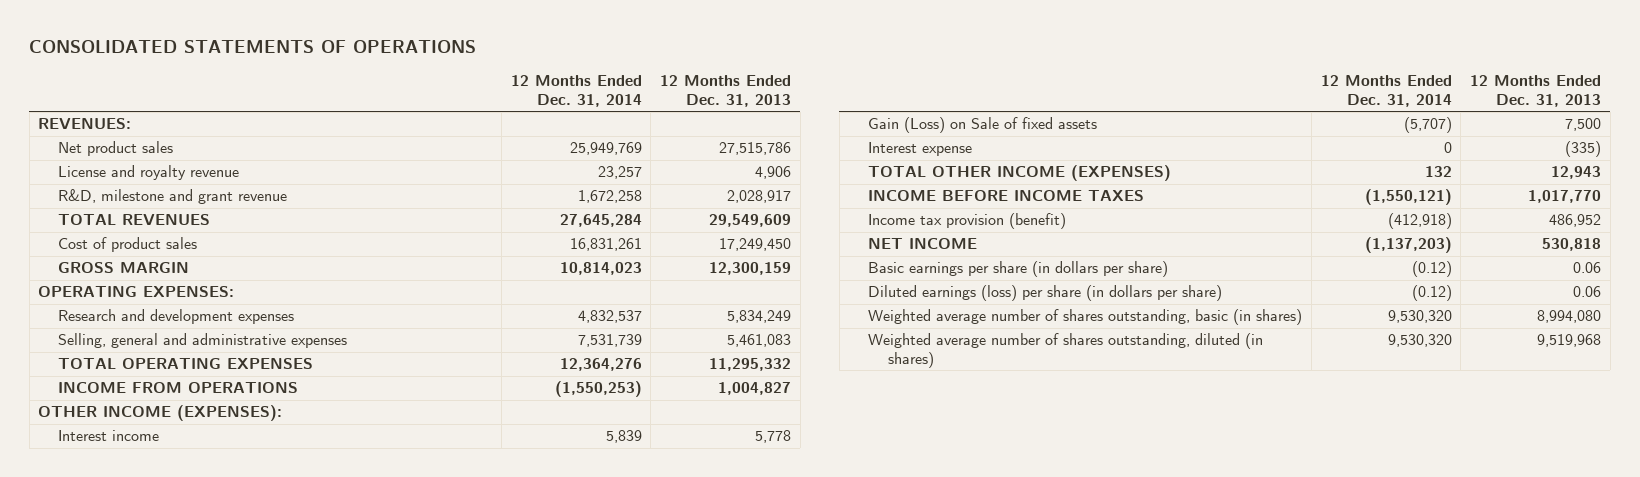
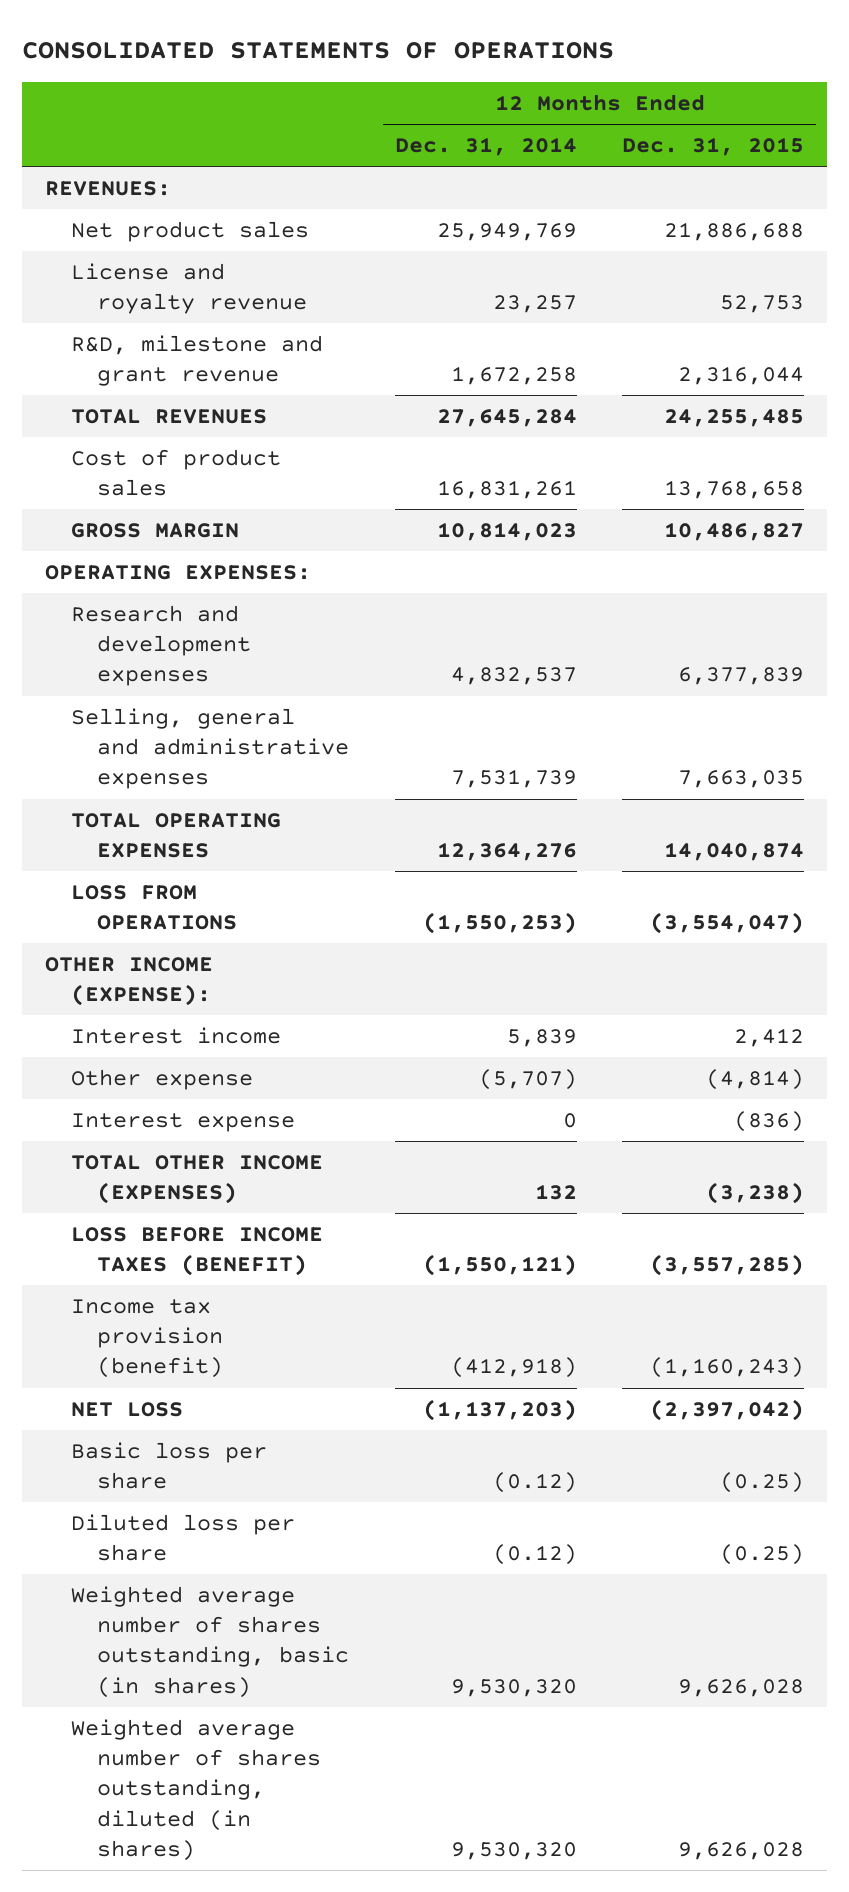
[660,75,792,107] 12 Months Ended Dec. 31, 2013 -> none
none -> [622,137,805,157] Dec. 31, 2015
[58,382,299,394] INCOME FROM OPERATIONS -> [70,885,237,931] LOSS FROM OPERATIONS
[38,405,283,422] OTHER INCOME (EXPENSES): -> [44,957,213,1007] OTHER INCOME (EXPENSE):
[868,117,1098,134] Gain (Loss) on Sale of fixed assets -> [70,1069,253,1091] Other expense
[868,189,1145,202] INCOME BEFORE INCOME TAXES -> [70,1227,323,1277] LOSS BEFORE INCOME TAXES (BENEFIT)
[868,238,978,250] NET INCOME -> [70,1402,183,1418] NET LOSS
[868,261,1169,278] Basic earnings per share (in dollars per share) -> [70,1442,267,1490] Basic loss per share
[868,285,1223,302] Diluted earnings (loss) per share (in dollars per share) -> [70,1514,295,1562] Diluted loss per share

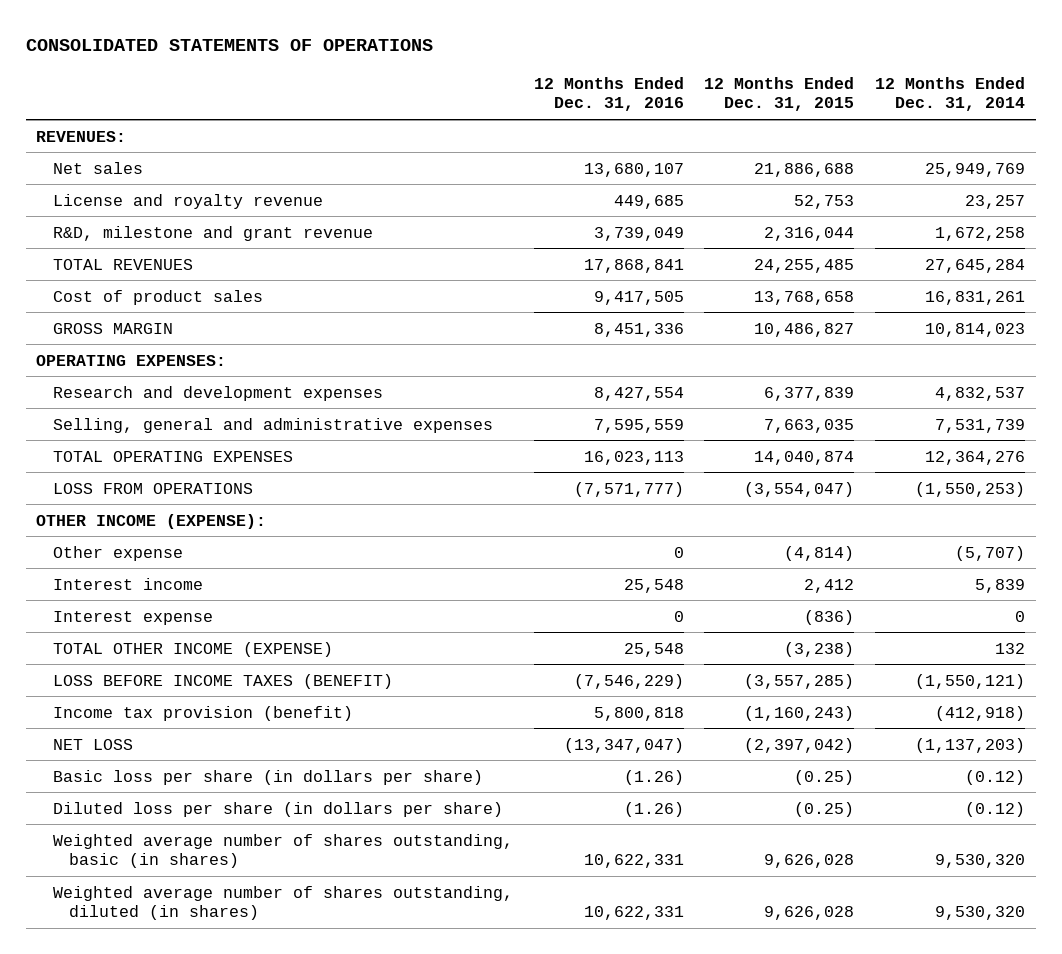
none -> [533,77,684,112] 12 Months Ended Dec. 31, 2016
[70,221,309,243] Net product sales -> [52,161,143,174] Net sales
[70,1027,281,1045] Interest income -> [52,577,203,590] Interest income
[70,1155,323,1205] TOTAL OTHER INCOME (EXPENSES) -> [52,641,333,657] TOTAL OTHER INCOME (EXPENSE)
[70,1442,267,1490] Basic loss per share -> [52,769,483,785] Basic loss per share (in dollars per share)
[70,1514,295,1562] Diluted loss per share -> [52,801,503,817] Diluted loss per share (in dollars per share)

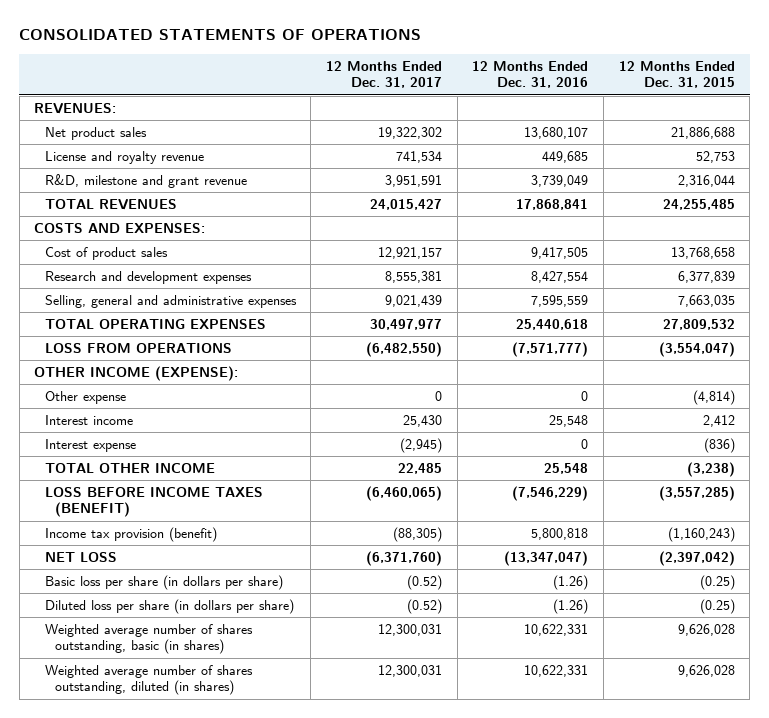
[875,77,1026,112] 12 Months Ended Dec. 31, 2014 -> none
none -> [325,60,442,89] 12 Months Ended Dec. 31, 2017
[52,161,143,174] Net sales -> [44,126,147,140] Net product sales
none -> [34,221,206,233] COSTS AND EXPENSES:
[52,322,173,334] GROSS MARGIN -> none
[36,354,227,366] OPERATING EXPENSES: -> none
[583,450,684,465] 16,023,113 -> [516,318,589,330] 25,440,618
[754,450,855,465] 14,040,874 -> [662,318,735,330] 27,809,532
[52,641,333,657] TOTAL OTHER INCOME (EXPENSE) -> [44,462,215,473] TOTAL OTHER INCOME

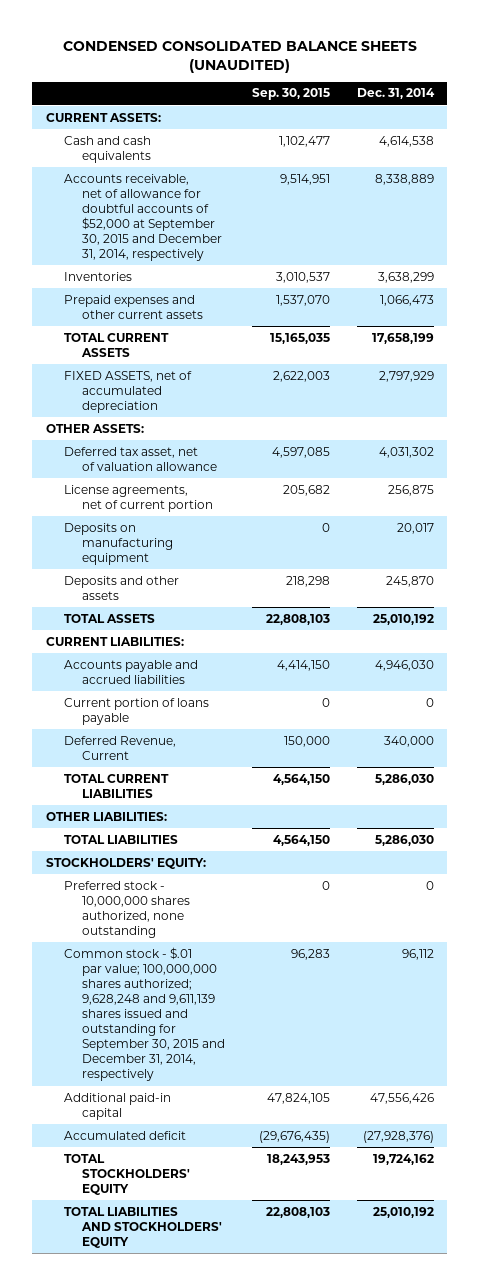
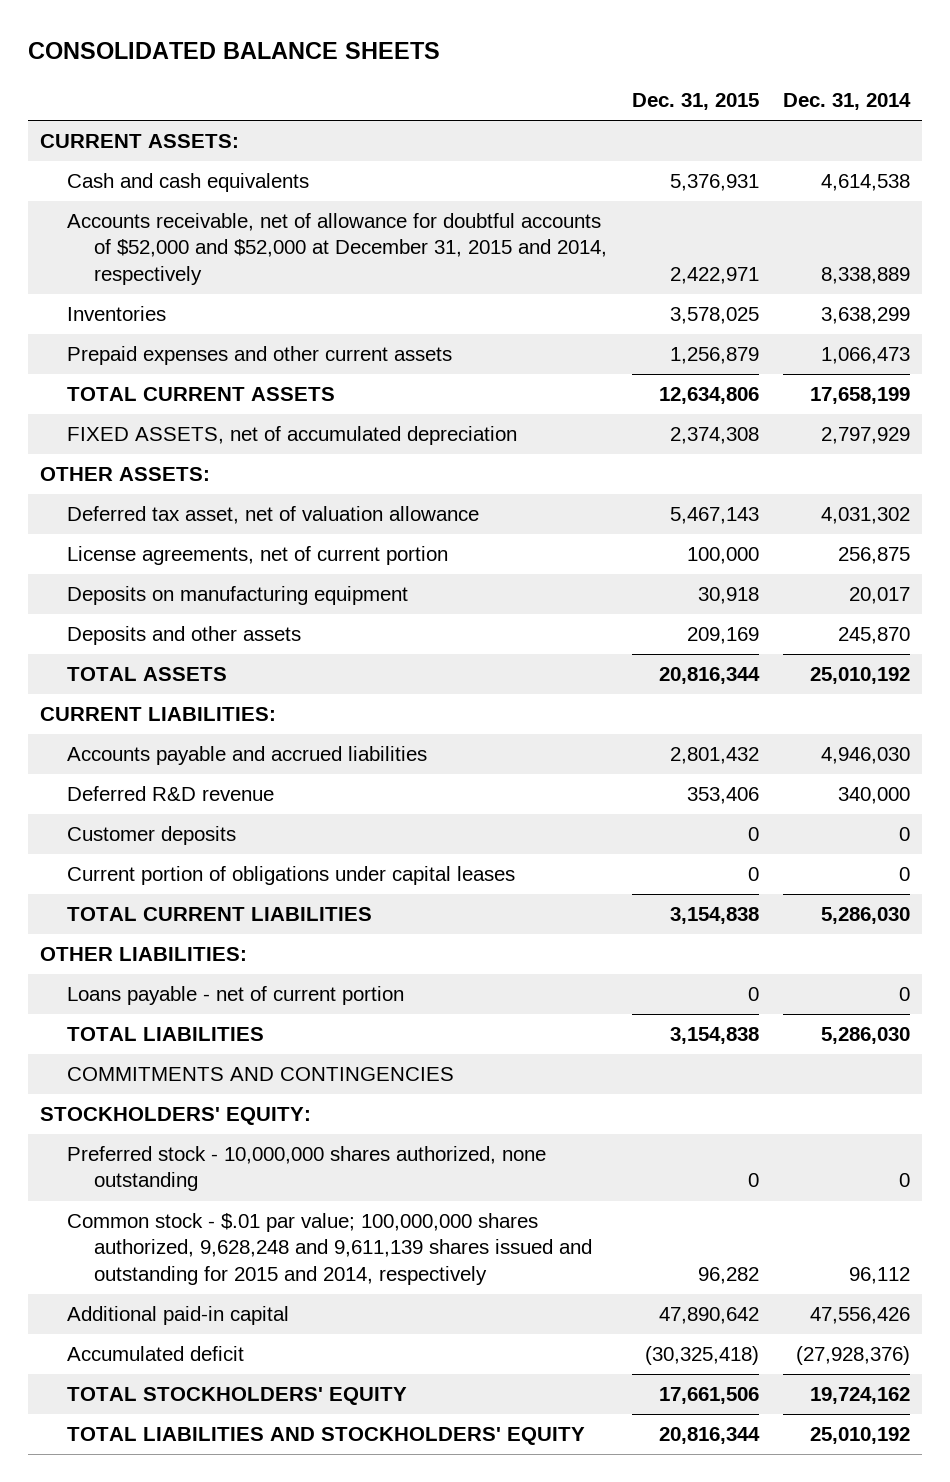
[62,40,417,73] CONDENSED CONSOLIDATED BALANCE SHEETS (UNAUDITED) -> [27,42,440,60] CONSOLIDATED BALANCE SHEETS
[251,88,330,101] Sep. 30, 2015 -> none
none -> [631,93,759,111] Dec. 31, 2015
[63,173,223,262] Accounts receivable, net of allowance for doubtful accounts of $52,000 at September 30, 2015 and December 31, 2014, respectively -> [67,213,608,285] Accounts receivable, net of allowance for doubtful accounts of $52,000 and $52,000 at December 31, 2015 and 2014, respectively
[63,697,209,725] Current portion of loans payable -> none
[63,735,176,760] Deferred Revenue, Current -> none
none -> [67,786,275,802] Deferred R&D revenue
none -> [67,826,237,846] Customer deposits
none -> [67,866,516,886] Current portion of obligations under capital leases
none -> [67,986,405,1006] Loans payable - net of current portion
none -> [67,1067,455,1082] COMMITMENTS AND CONTINGENCIES
[63,946,226,1082] Common stock - $.01 par value; 100,000,000 shares authorized; 9,628,248 and 9,611,139 shares issued and outstanding for September 30, 2015 and December 31, 2014, respectively -> [67,1213,593,1285] Common stock - $.01 par value; 100,000,000 shares authorized, 9,628,248 and 9,611,139 shares issued and outstanding for 2015 and 2014, respectively

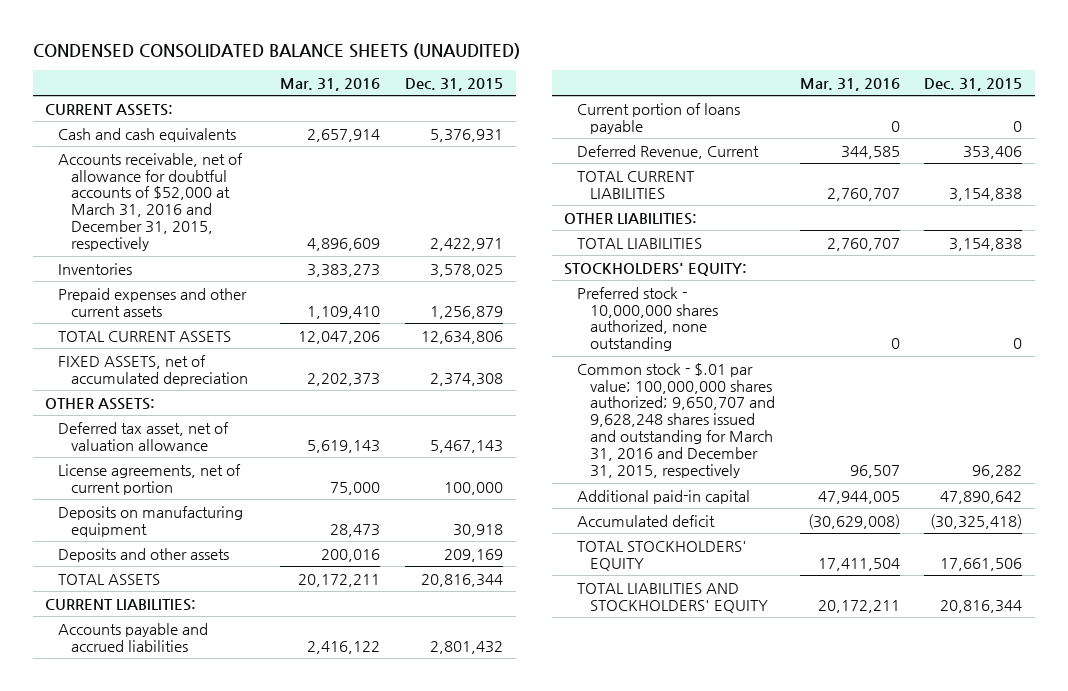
[27,42,440,60] CONSOLIDATED BALANCE SHEETS -> [32,42,520,59] CONDENSED CONSOLIDATED BALANCE SHEETS (UNAUDITED)
[783,93,912,111] Dec. 31, 2014 -> none
none -> [280,77,381,91] Mar. 31, 2016
[67,213,608,285] Accounts receivable, net of allowance for doubtful accounts of $52,000 and $52,000 at December 31, 2015 and 2014, respectively -> [57,152,243,252] Accounts receivable, net of allowance for doubtful accounts of $52,000 at March 31, 2016 and December 31, 2015, respectively
[67,826,237,846] Customer deposits -> none
[67,866,516,886] Current portion of obligations under capital leases -> none
none -> [577,102,741,134] Current portion of loans payable
[67,786,275,802] Deferred R&D revenue -> [577,144,760,159] Deferred Revenue, Current
[67,986,405,1006] Loans payable - net of current portion -> none
[67,1067,455,1082] COMMITMENTS AND CONTINGENCIES -> none
[67,1213,593,1285] Common stock - $.01 par value; 100,000,000 shares authorized, 9,628,248 and 9,611,139 shares issued and outstanding for 2015 and 2014, respectively -> [577,362,775,479] Common stock - $.01 par value; 100,000,000 shares authorized; 9,650,707 and 9,628,248 shares issued and outstanding for March 31, 2016 and December 31, 2015, respectively

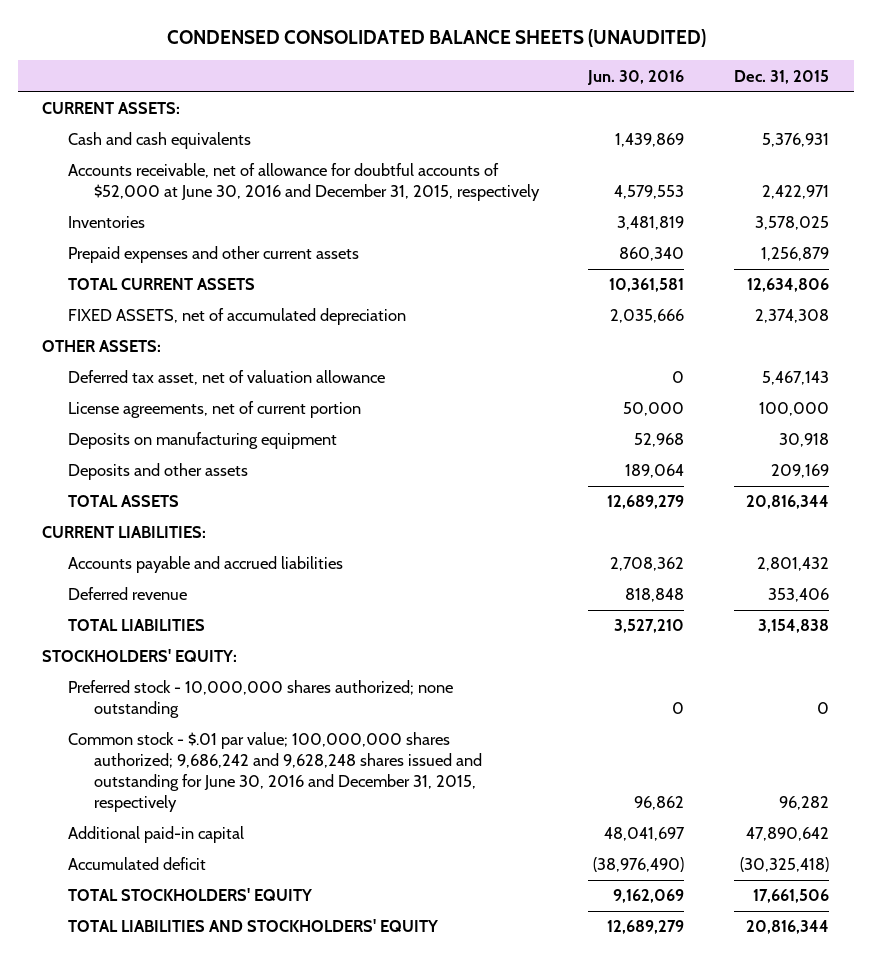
[280,77,381,91] Mar. 31, 2016 -> none
none -> [587,69,685,85] Jun. 30, 2016
[57,152,243,252] Accounts receivable, net of allowance for doubtful accounts of $52,000 at March 31, 2016 and December 31, 2015, respectively -> [68,163,540,202] Accounts receivable, net of allowance for doubtful accounts of $52,000 at June 30, 2016 and December 31, 2015, respectively
[577,102,741,134] Current portion of loans payable -> none
[577,170,696,199] TOTAL CURRENT LIABILITIES -> none
[564,212,698,225] OTHER LIABILITIES: -> none
[577,144,760,159] Deferred Revenue, Current -> [68,587,188,601] Deferred revenue
[577,286,718,352] Preferred stock - 10,000,000 shares authorized, none outstanding -> [68,680,454,719] Preferred stock - 10,000,000 shares authorized; none outstanding
[577,362,775,479] Common stock - $.01 par value; 100,000,000 shares authorized; 9,650,707 and 9,628,248 shares issued and outstanding for March 31, 2016 and December 31, 2015, respectively -> [68,732,482,813] Common stock - $.01 par value; 100,000,000 shares authorized; 9,686,242 and 9,628,248 shares issued and outstanding for June 30, 2016 and December 31, 2015, respectively

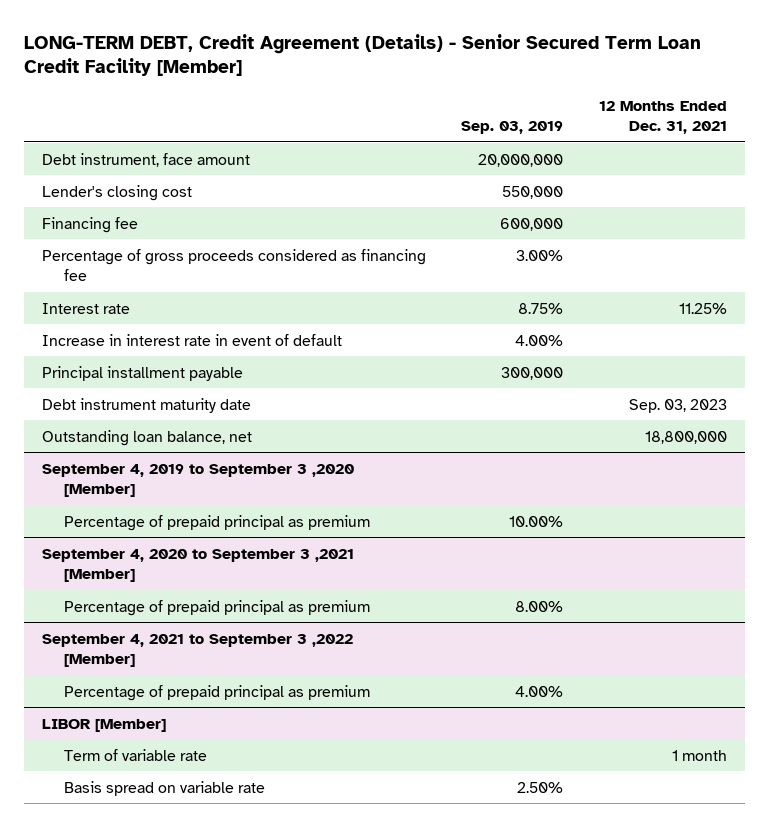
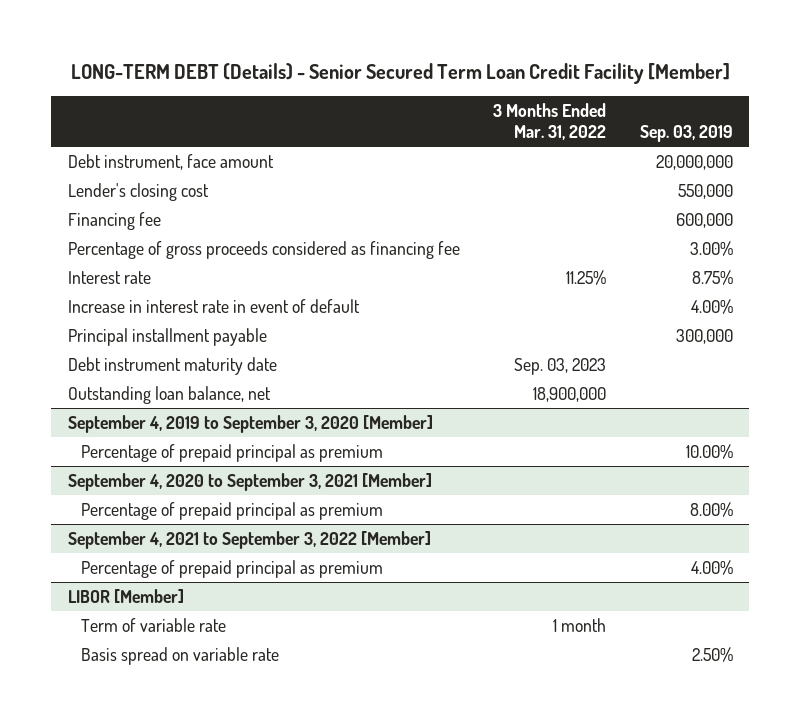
[24,33,702,77] LONG-TERM DEBT, Credit Agreement (Details) - Senior Secured Term Loan Credit Facility [Member] -> [71,62,731,84] LONG-TERM DEBT (Details) - Senior Secured Term Loan Credit Facility [Member]
[599,100,728,135] 12 Months Ended Dec. 31, 2021 -> none
none -> [493,102,607,141] 3 Months Ended Mar. 31, 2022
[41,463,354,497] September 4, 2019 to September 3 ,2020 [Member] -> [68,414,434,433] September 4, 2019 to September 3, 2020 [Member]
[41,548,354,582] September 4, 2020 to September 3 ,2021 [Member] -> [68,472,433,491] September 4, 2020 to September 3, 2021 [Member]
[41,633,353,667] September 4, 2021 to September 3 ,2022 [Member] -> [68,530,432,549] September 4, 2021 to September 3, 2022 [Member]

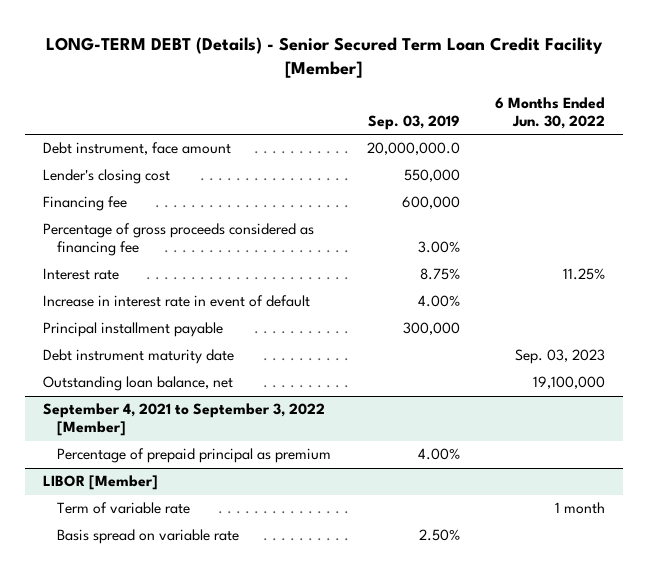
[493,102,607,141] 3 Months Ended Mar. 31, 2022 -> none
none -> [495,96,606,130] 6 Months Ended Jun. 30, 2022
[655,154,733,170] 20,000,000 -> [366,142,460,156] 20,000,000.0
[68,414,434,433] September 4, 2019 to September 3, 2020 [Member] -> none
[80,443,383,462] Percentage of prepaid principal as premium -> none
[68,472,433,491] September 4, 2020 to September 3, 2021 [Member] -> none
[80,501,383,520] Percentage of prepaid principal as premium -> none

